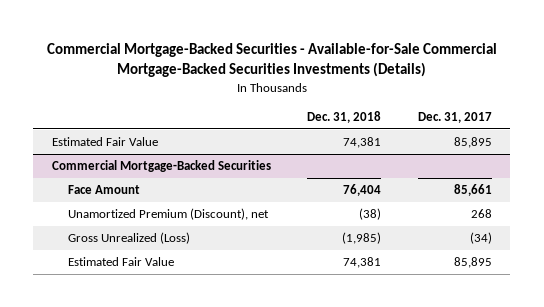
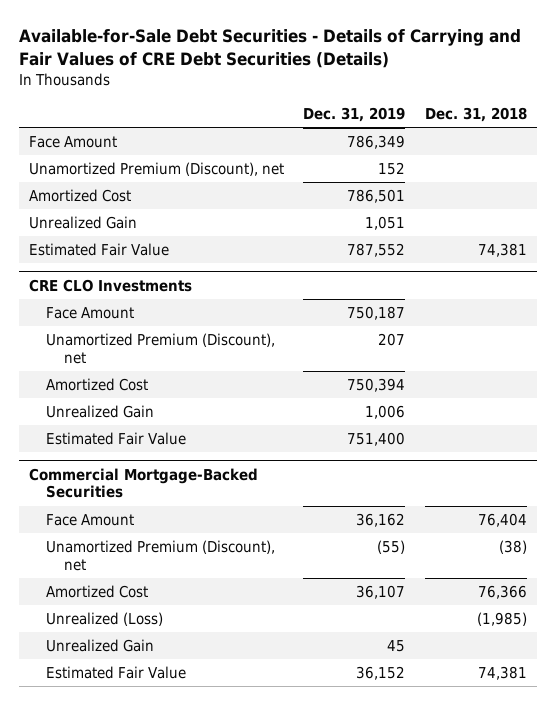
[46,42,497,78] Commercial Mortgage-Backed Securities - Available-for-Sale Commercial Mortgage-Backed Securities Investments (Details) -> [18,28,521,68] Available-for-Sale Debt Securities - Details of Carrying and Fair Values of CRE Debt Securities (Details)
[417,112,492,124] Dec. 31, 2017 -> none
none -> [303,106,406,122] Dec. 31, 2019
none -> [28,136,117,149] Face Amount
none -> [28,162,284,177] Unamortized Premium (Discount), net
none -> [28,189,131,203] Amortized Cost
none -> [28,216,137,230] Unrealized Gain
none -> [28,278,192,292] CRE CLO Investments
none -> [46,307,135,320] Face Amount
none -> [46,333,276,364] Unamortized Premium (Discount), net
none -> [46,378,149,392] Amortized Cost
none -> [46,405,155,419] Unrealized Gain
none -> [46,432,187,446] Estimated Fair Value
none -> [46,585,149,599] Amortized Cost
[67,232,190,245] Gross Unrealized (Loss) -> [46,612,164,627] Unrealized (Loss)
none -> [46,639,155,653] Unrealized Gain

